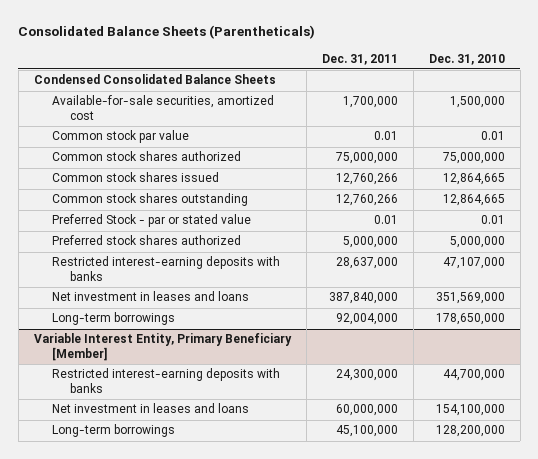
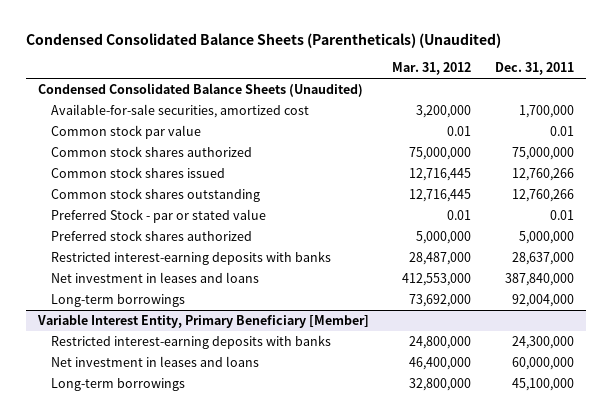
[18,25,316,40] Consolidated Balance Sheets (Parentheticals) -> [25,33,501,49] Condensed Consolidated Balance Sheets (Parentheticals) (Unaudited)
[428,53,505,65] Dec. 31, 2010 -> none
none -> [392,62,472,76] Mar. 31, 2012
[33,74,276,85] Condensed Consolidated Balance Sheets -> [37,82,363,97] Condensed Consolidated Balance Sheets (Unaudited)

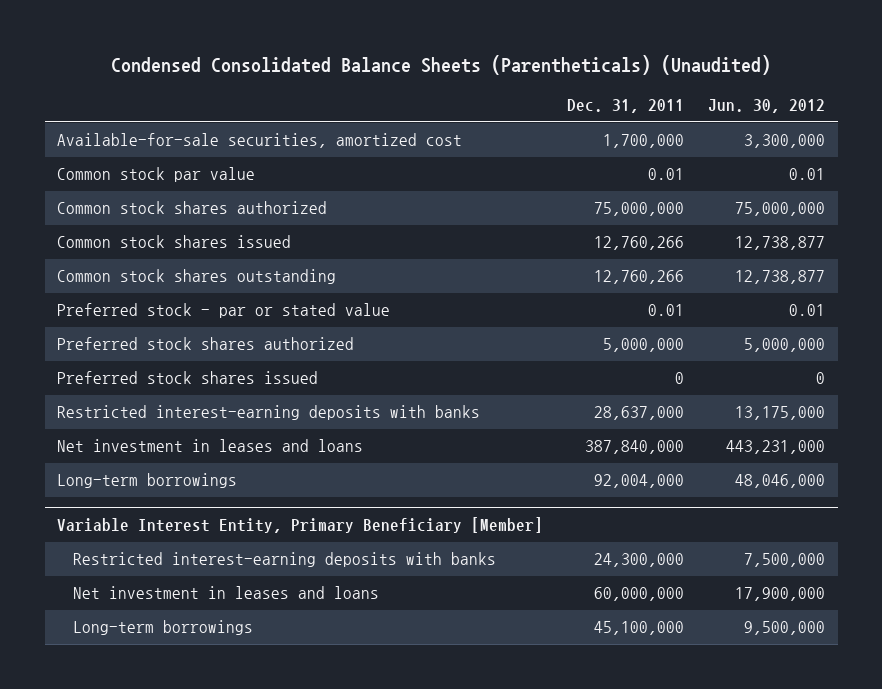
[392,62,472,76] Mar. 31, 2012 -> none
none -> [708,99,826,114] Jun. 30, 2012
[37,82,363,97] Condensed Consolidated Balance Sheets (Unaudited) -> none
[50,208,266,223] Preferred Stock - par or stated value -> [56,303,390,319] Preferred stock - par or stated value
none -> [56,371,318,385] Preferred stock shares issued

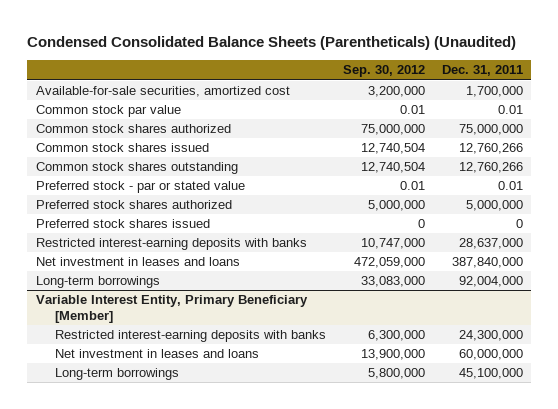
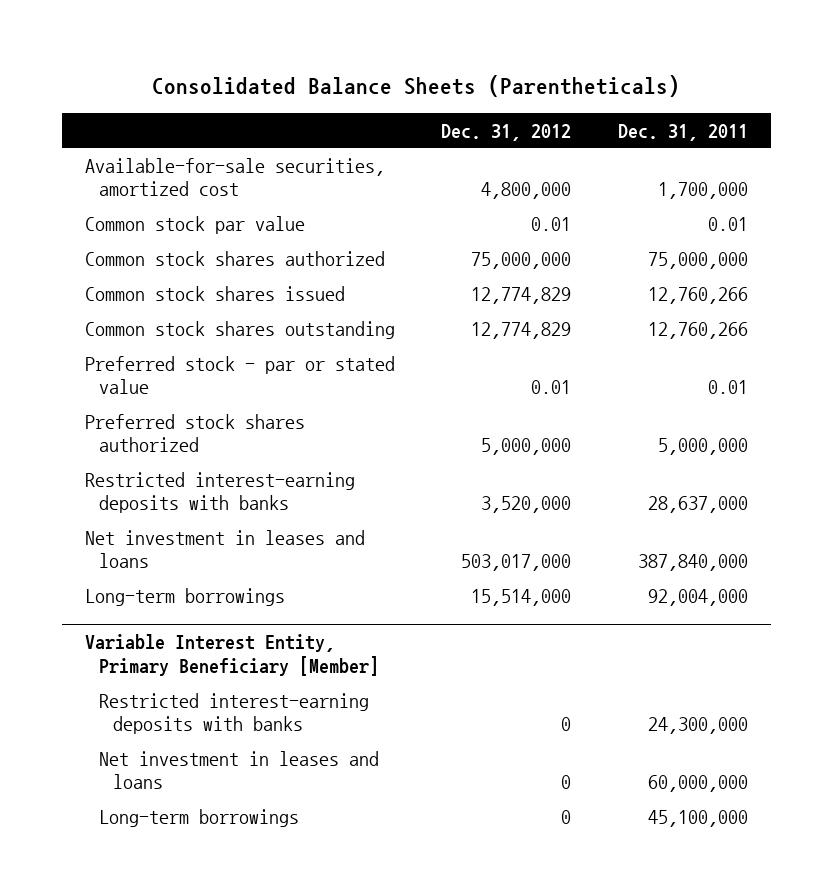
[27,36,517,51] Condensed Consolidated Balance Sheets (Parentheticals) (Unaudited) -> [152,74,681,97] Consolidated Balance Sheets (Parentheticals)
[342,65,425,78] Sep. 30, 2012 -> none
none -> [441,123,572,141] Dec. 31, 2012
[35,219,210,229] Preferred stock shares issued -> none

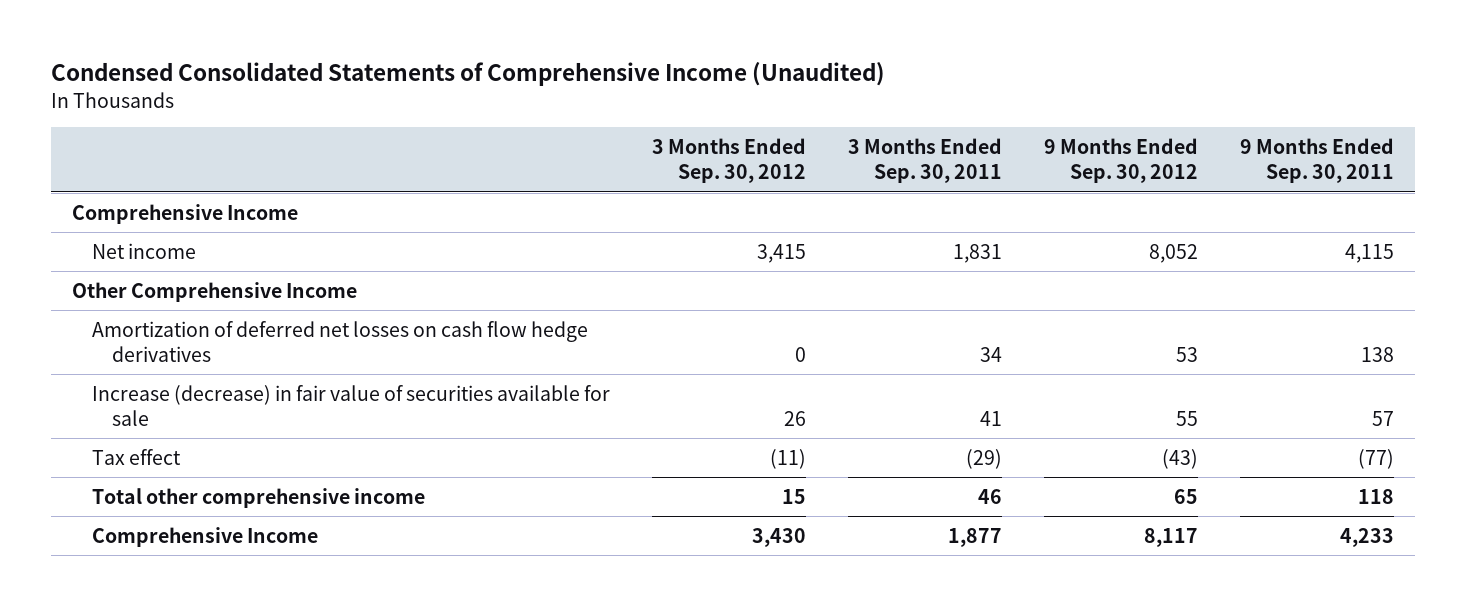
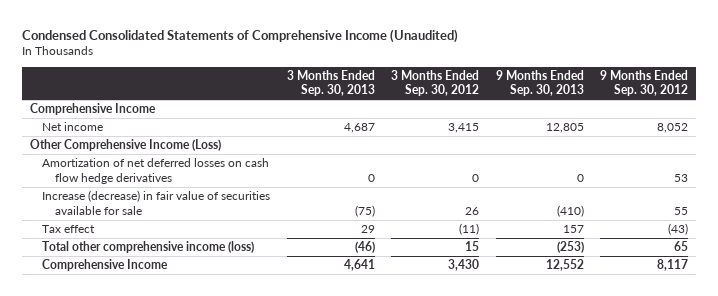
[847,138,1002,184] 3 Months Ended Sep. 30, 2011 -> none
[1240,138,1395,184] 9 Months Ended Sep. 30, 2011 -> none
none -> [286,69,375,97] 3 Months Ended Sep. 30, 2013
none -> [495,69,584,97] 9 Months Ended Sep. 30, 2013
[71,281,357,302] Other Comprehensive Income -> [30,139,222,152] Other Comprehensive Income (Loss)
[91,320,588,362] Amortization of deferred net losses on cash flow hedge derivatives -> [42,158,270,184] Amortization of net deferred losses on cash flow hedge derivatives
[91,487,425,508] Total other comprehensive income -> [42,241,255,254] Total other comprehensive income (loss)

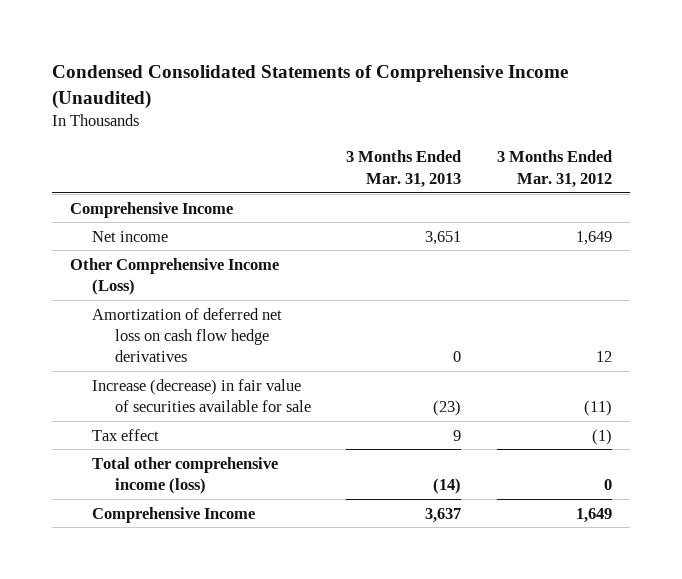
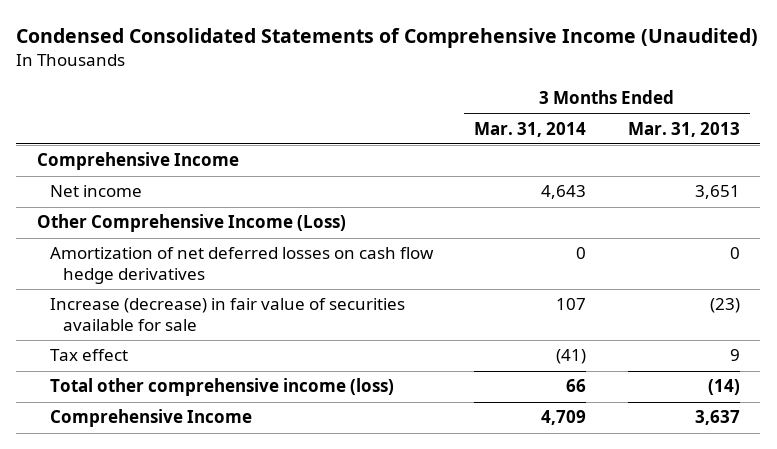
[497,150,613,188] 3 Months Ended Mar. 31, 2012 -> none
none -> [474,121,587,137] Mar. 31, 2014
[92,307,283,363] Amortization of deferred net loss on cash flow hedge derivatives -> [50,247,435,284] Amortization of net deferred losses on cash flow hedge derivatives

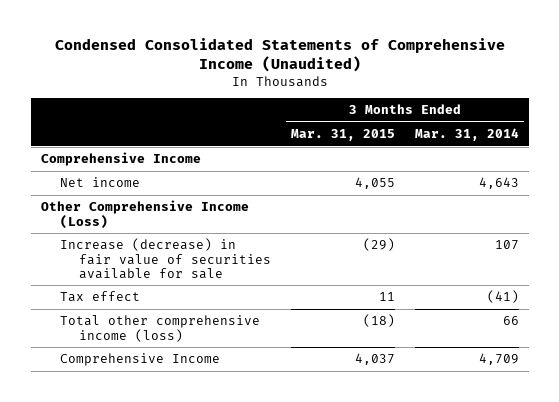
[627,121,740,137] Mar. 31, 2013 -> none
none -> [290,129,395,142] Mar. 31, 2015
[50,247,435,284] Amortization of net deferred losses on cash flow hedge derivatives -> none

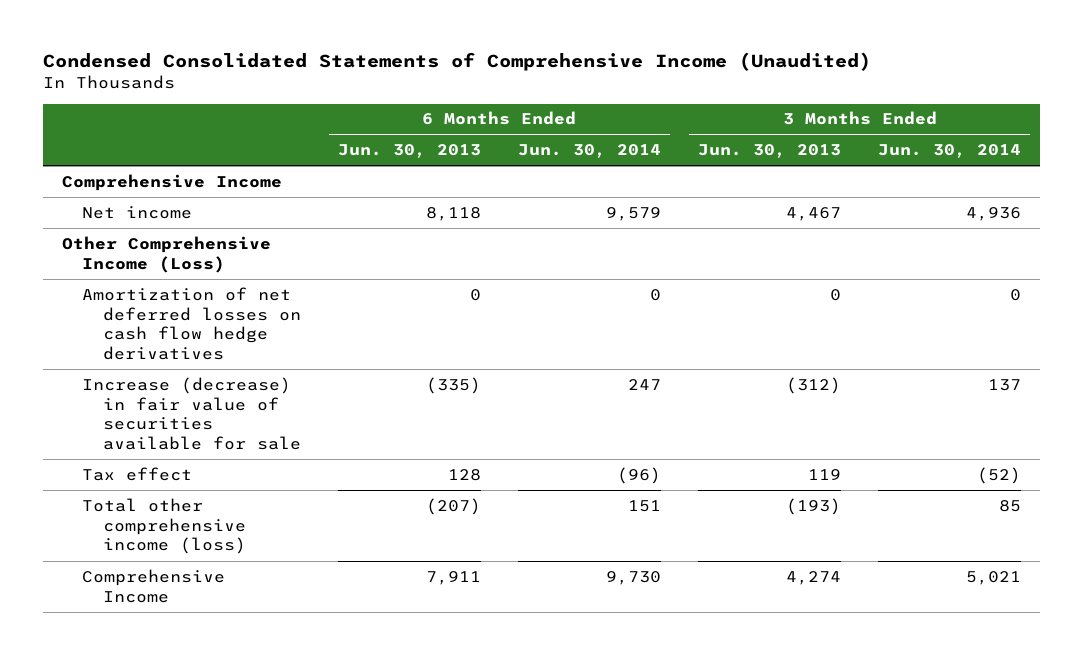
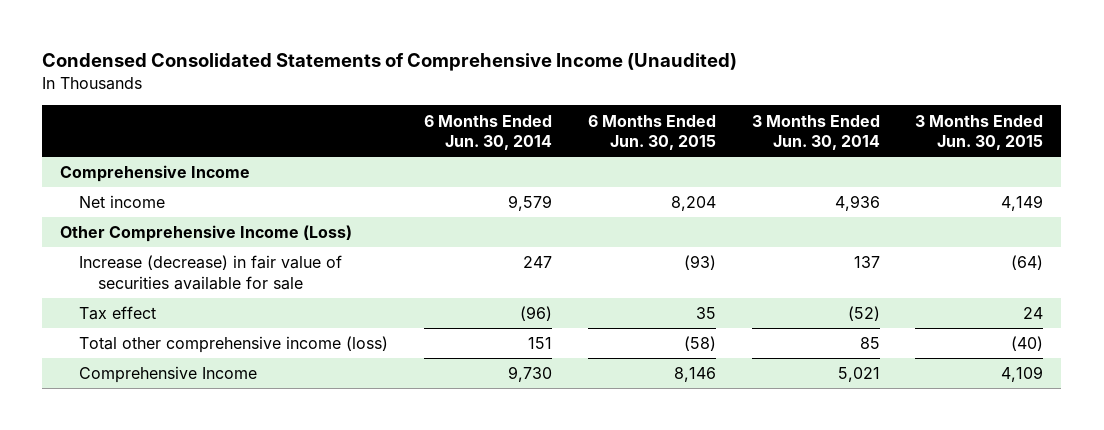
[337,144,481,159] Jun. 30, 2013 -> none
[697,144,841,159] Jun. 30, 2013 -> none
none -> [587,114,716,150] 6 Months Ended Jun. 30, 2015
none -> [915,114,1044,150] 3 Months Ended Jun. 30, 2015
[82,286,301,361] Amortization of net deferred losses on cash flow hedge derivatives -> none

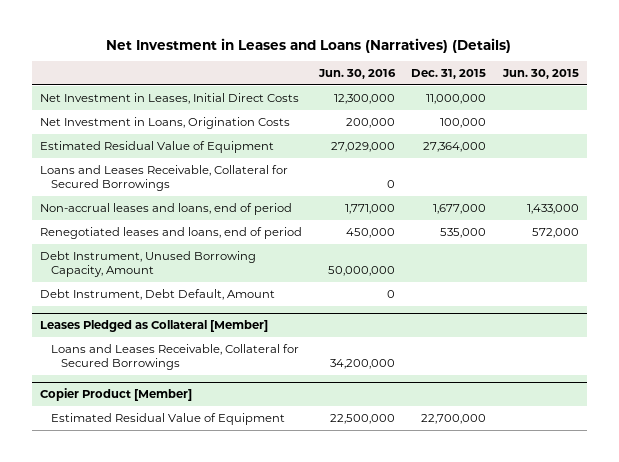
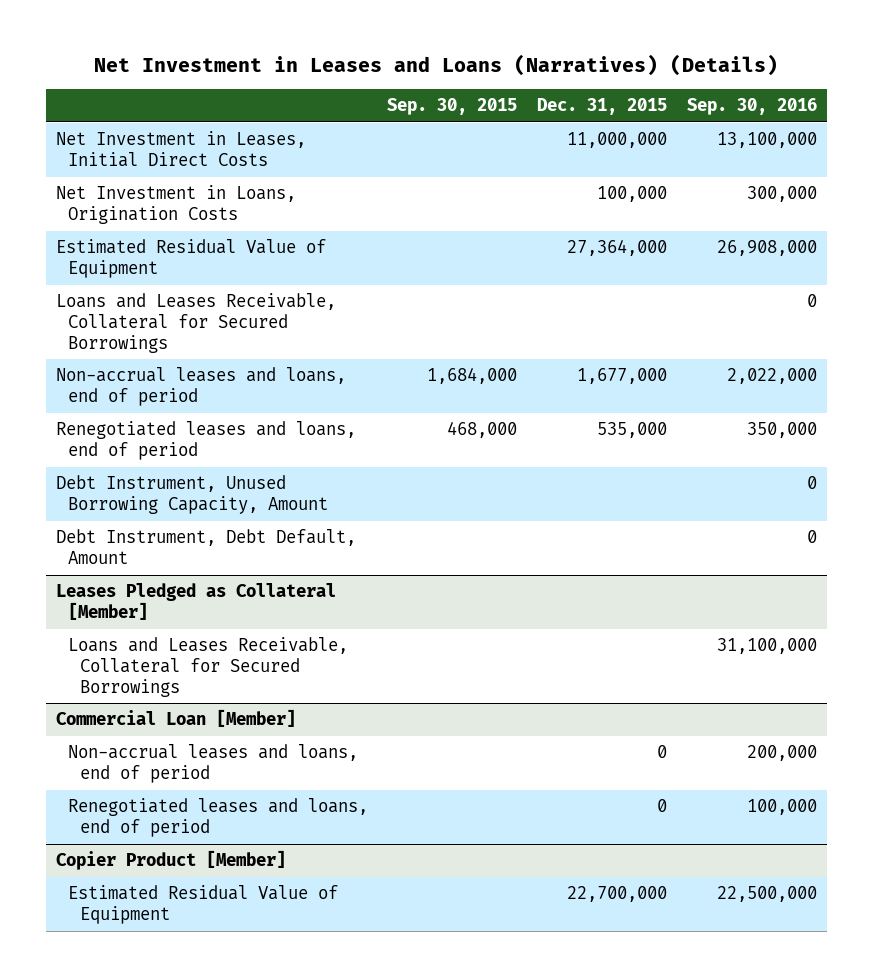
[317,69,396,80] Jun. 30, 2016 -> none
[501,69,579,80] Jun. 30, 2015 -> none
none -> [387,98,518,116] Sep. 30, 2015
none -> [687,98,818,116] Sep. 30, 2016
none -> [55,709,296,728] Commercial Loan [Member]
none -> [67,744,358,784] Non-accrual leases and loans, end of period
none -> [67,798,368,838] Renegotiated leases and loans, end of period

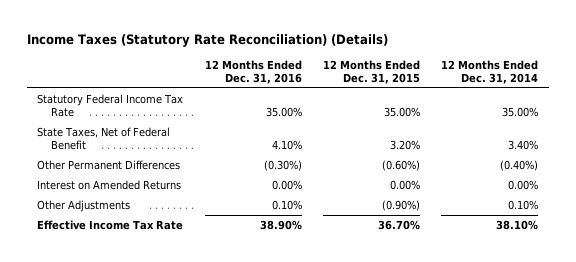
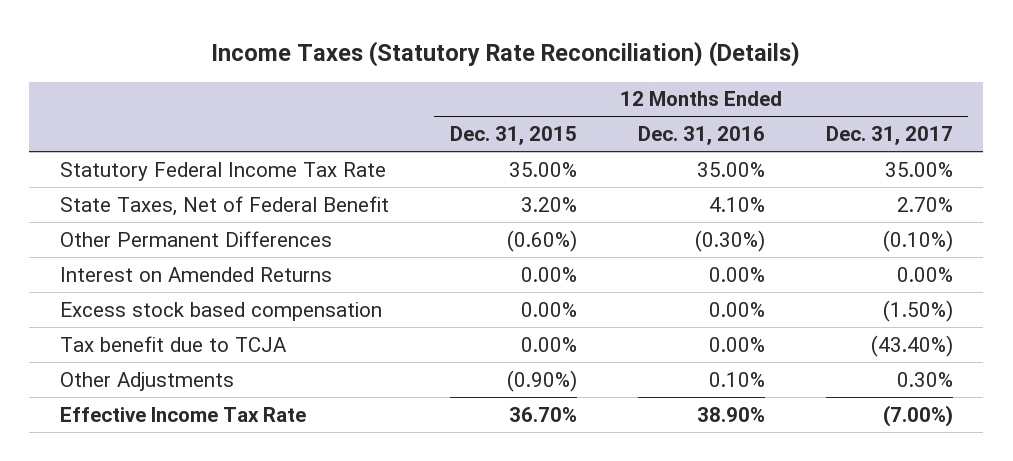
[441,59,539,84] 12 Months Ended Dec. 31, 2014 -> none
none -> [825,126,953,146] Dec. 31, 2017
none -> [59,301,382,321] Excess stock based compensation
none -> [59,335,287,352] Tax benefit due to TCJA

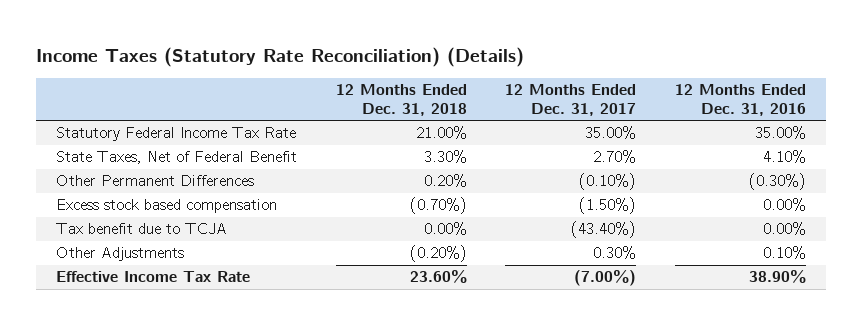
[449,126,577,146] Dec. 31, 2015 -> none
none -> [335,84,467,117] 12 Months Ended Dec. 31, 2018
[59,266,332,282] Interest on Amended Returns -> none

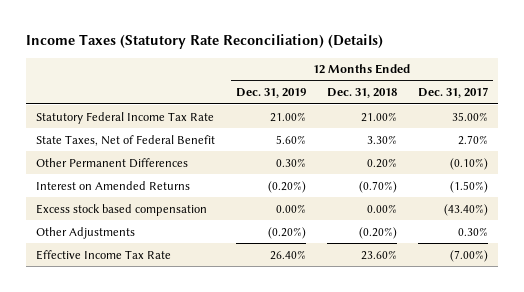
[675,84,807,117] 12 Months Ended Dec. 31, 2016 -> none
none -> [235,88,306,99] Dec. 31, 2019
[55,223,227,235] Tax benefit due to TCJA -> none
none -> [36,180,191,190] Interest on Amended Returns
[409,197,467,215] (0.70%) -> [366,203,397,213] 0.00%
[579,197,637,215] (1.50%) -> [443,203,488,216] (43.40%)

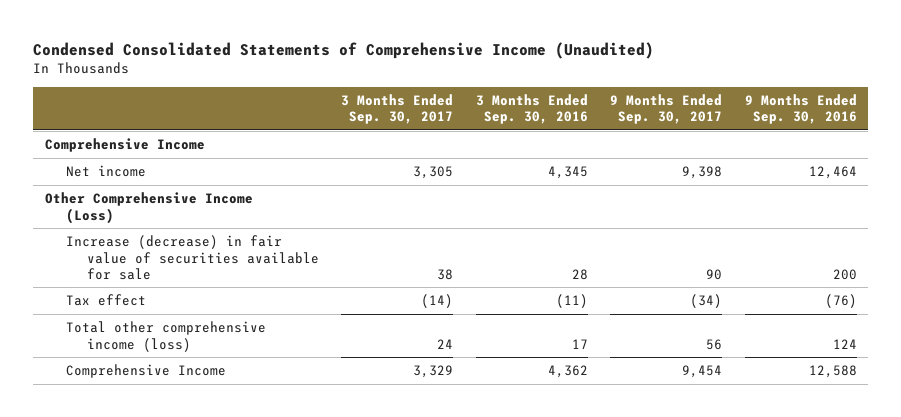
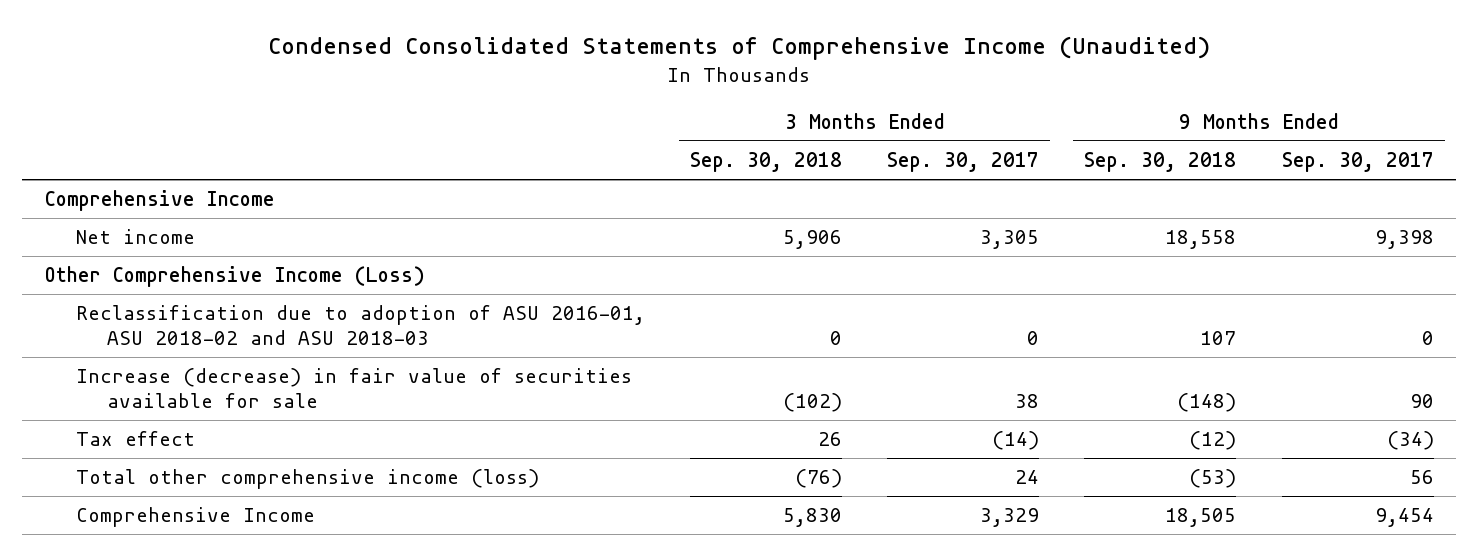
[475,93,588,125] 3 Months Ended Sep. 30, 2016 -> none
[744,93,857,125] 9 Months Ended Sep. 30, 2016 -> none
none -> [690,152,843,173] Sep. 30, 2018
none -> [1084,152,1237,173] Sep. 30, 2018
none -> [75,305,645,346] Reclassification due to adoption of ASU 2016-01, ASU 2018-02 and ASU 2018-03

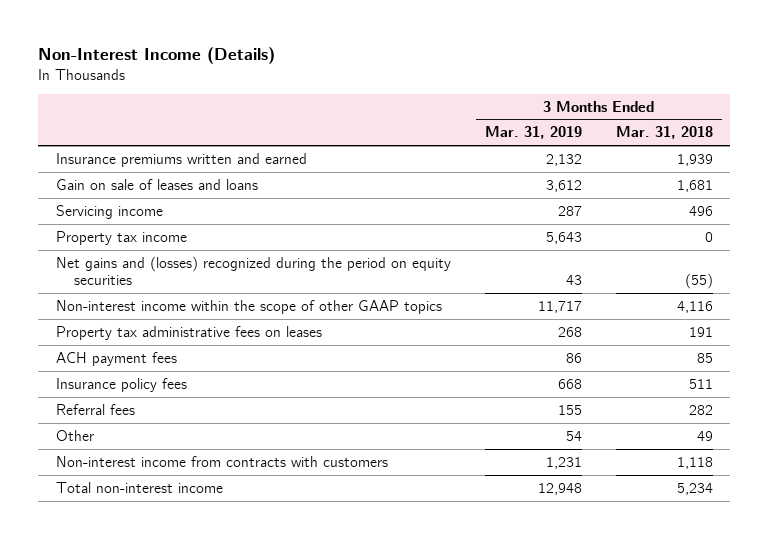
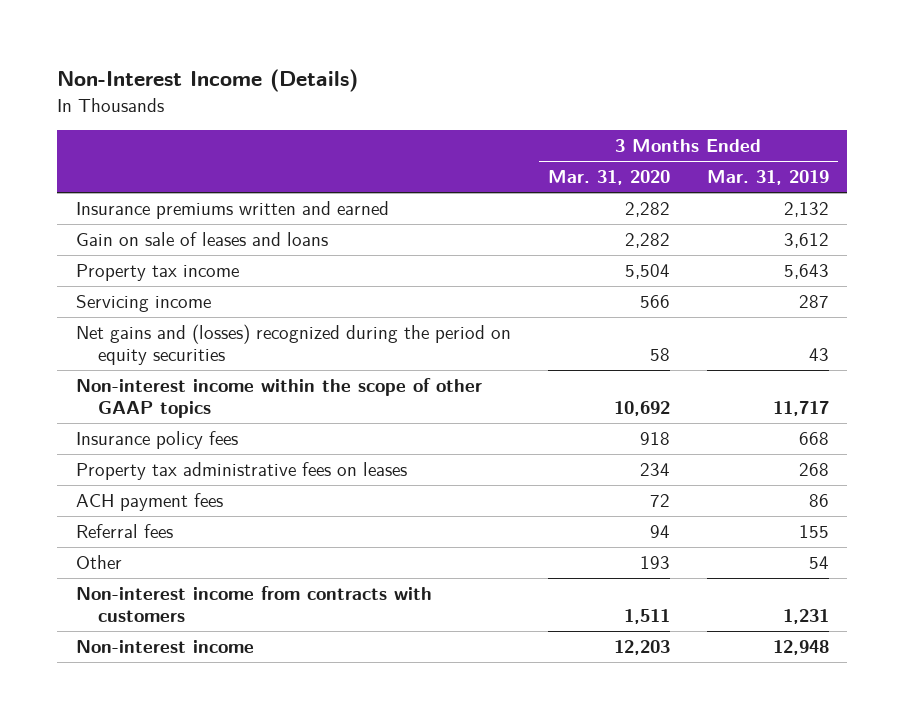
[616,126,714,140] Mar. 31, 2018 -> none
none -> [547,170,670,186] Mar. 31, 2020
[55,204,163,219] Servicing income -> [75,295,211,313] Servicing income
[55,377,187,392] Insurance policy fees -> [75,431,238,450] Insurance policy fees
[55,481,223,493] Total non-interest income -> [75,640,254,654] Non-interest income

